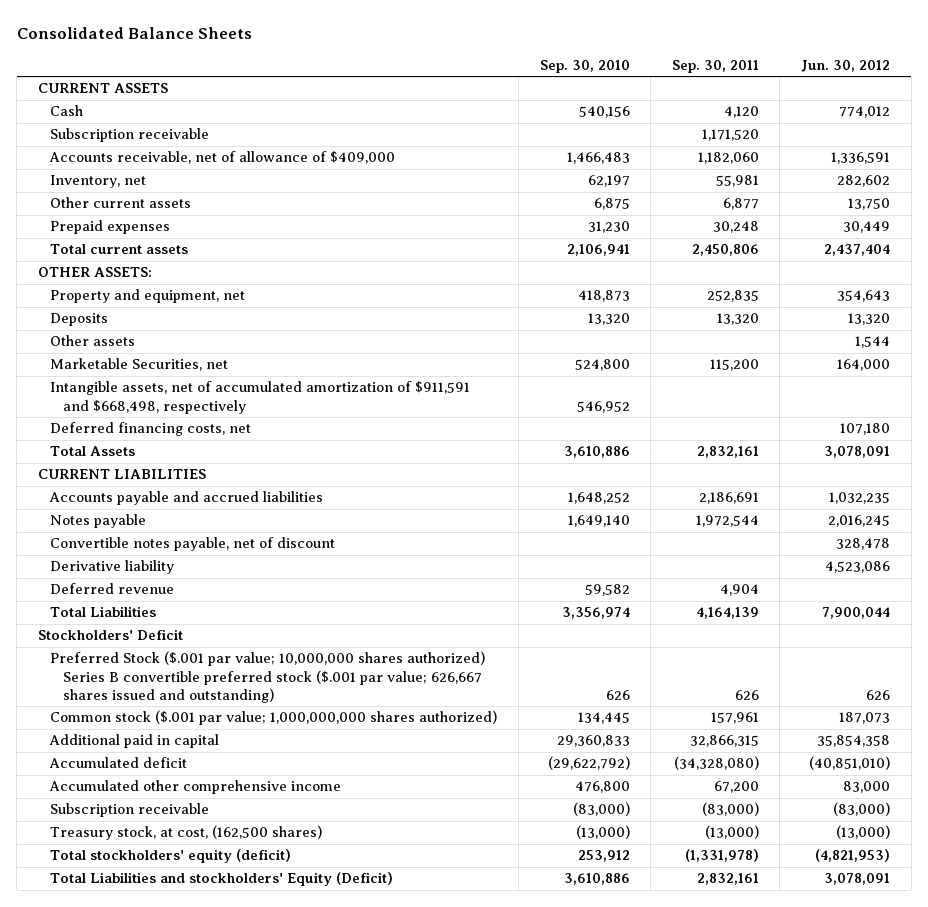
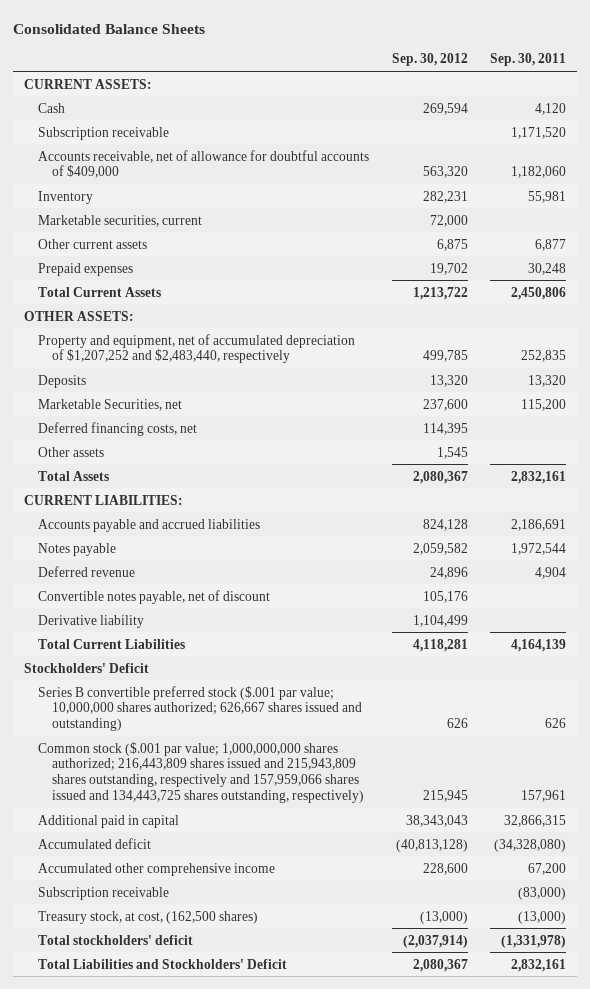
[539,59,630,73] Sep. 30, 2010 -> none
[800,59,890,72] Jun. 30, 2012 -> none
none -> [391,53,468,67] Sep. 30, 2012
[37,83,168,94] CURRENT ASSETS -> [23,78,152,89] CURRENT ASSETS:
[49,151,396,165] Accounts receivable, net of allowance of $409,000 -> [38,149,370,179] Accounts receivable, net of allowance for doubtful accounts of $409,000
[50,175,147,189] Inventory, net -> [38,190,94,204] Inventory
none -> [38,214,203,227] Marketable securities, current
[50,244,189,255] Total current assets -> [38,286,162,297] Total Current Assets
[50,289,246,304] Property and equipment, net -> [38,333,356,364] Property and equipment, net of accumulated depreciation of $1,207,252 and $2,483,440, respectively
[50,381,471,414] Intangible assets, net of accumulated amortization of $911,591 and $668,498, respectively -> none
[50,335,136,347] Other assets -> [38,446,105,457] Other assets
[37,469,206,480] CURRENT LIABILITIES -> [23,494,183,505] CURRENT LIABILITIES:
[50,583,175,595] Deferred revenue -> [38,565,136,577] Deferred revenue
[50,606,157,618] Total Liabilities -> [38,638,186,649] Total Current Liabilities
[50,651,486,703] Preferred Stock ($.001 par value; 10,000,000 shares authorized) Series B convertible preferred stock ($.001 par value; 626,667 shares issued and outstanding) -> [38,685,363,732] Series B convertible preferred stock ($.001 par value; 10,000,000 shares authorized; 626,667 shares issued and outstanding)
[50,710,498,726] Common stock ($.001 par value; 1,000,000,000 shares authorized) -> [38,741,365,803] Common stock ($.001 par value; 1,000,000,000 shares authorized; 216,443,809 shares issued and 215,943,809 shares outstanding, respectively and 157,959,066 shares issued and 134,443,725 shares outstanding, respectively)
[50,849,292,864] Total stockholders' equity (deficit) -> [38,934,194,945] Total stockholders' deficit
[50,872,394,887] Total Liabilities and stockholders' Equity (Deficit) -> [38,958,288,969] Total Liabilities and Stockholders' Deficit

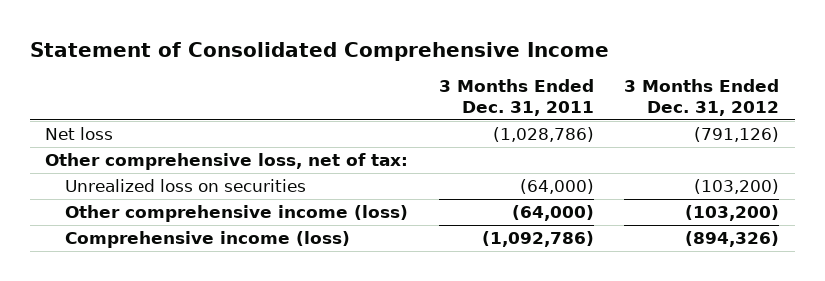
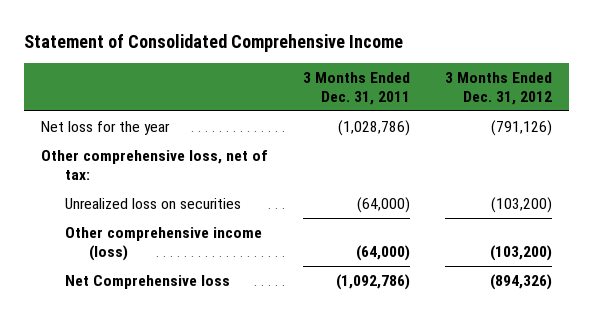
[45,127,114,141] Net loss -> [40,121,170,136] Net loss for the year
[64,231,350,249] Comprehensive income (loss) -> [65,275,231,290] Net Comprehensive loss

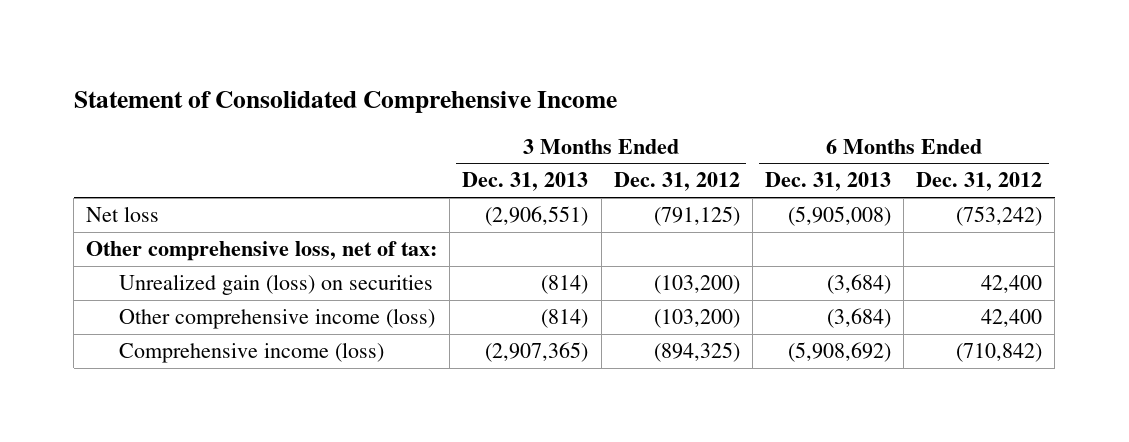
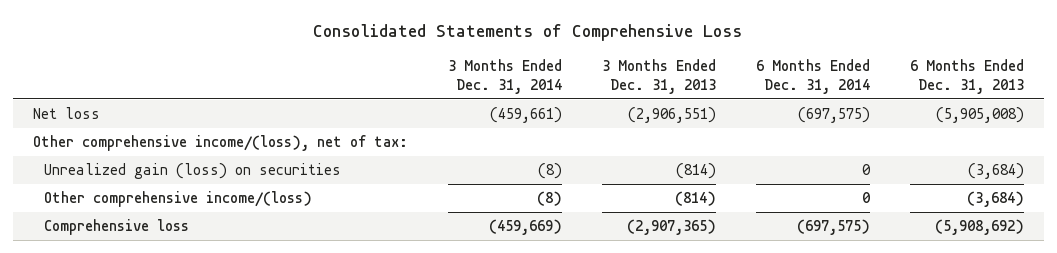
[73,90,617,113] Statement of Consolidated Comprehensive Income -> [313,23,743,41] Consolidated Statements of Comprehensive Loss
[613,172,740,192] Dec. 31, 2012 -> none
[916,172,1043,192] Dec. 31, 2012 -> none
none -> [447,58,562,95] 3 Months Ended Dec. 31, 2014
none -> [755,58,870,95] 6 Months Ended Dec. 31, 2014
[86,241,438,262] Other comprehensive loss, net of tax: -> [32,135,408,152] Other comprehensive income/(loss), net of tax:
[119,308,436,330] Other comprehensive income (loss) -> [44,191,313,208] Other comprehensive income/(loss)
[119,342,385,364] Comprehensive income (loss) -> [44,219,190,236] Comprehensive loss

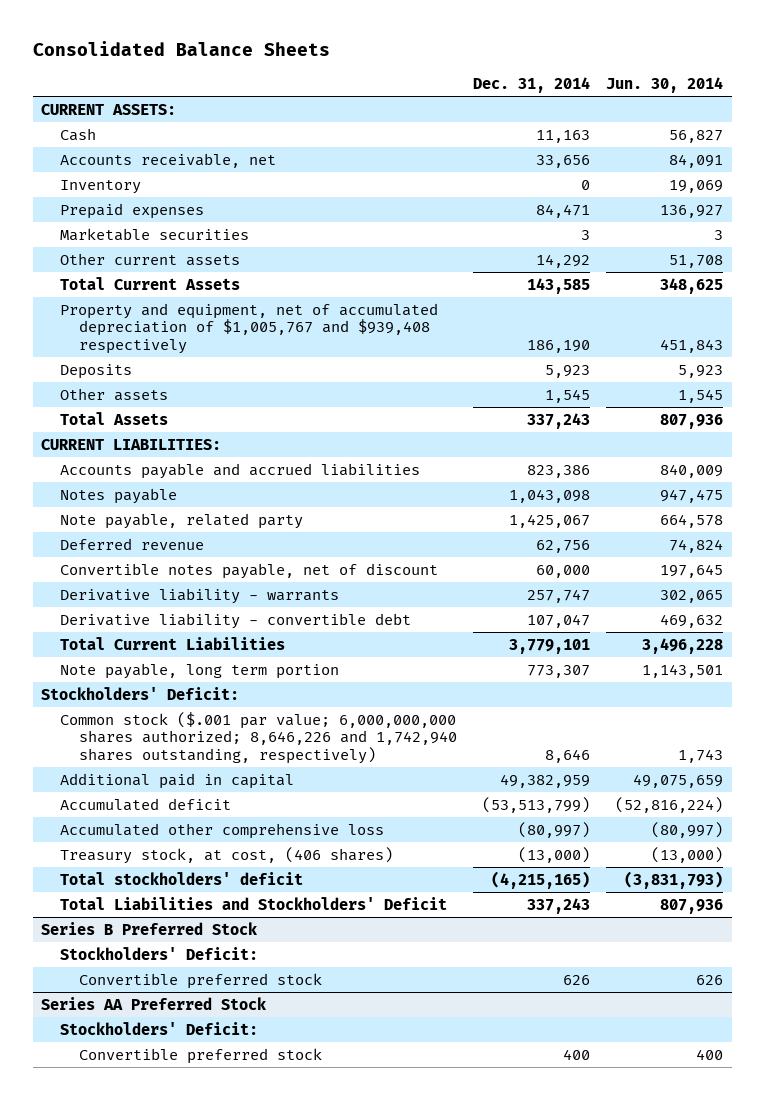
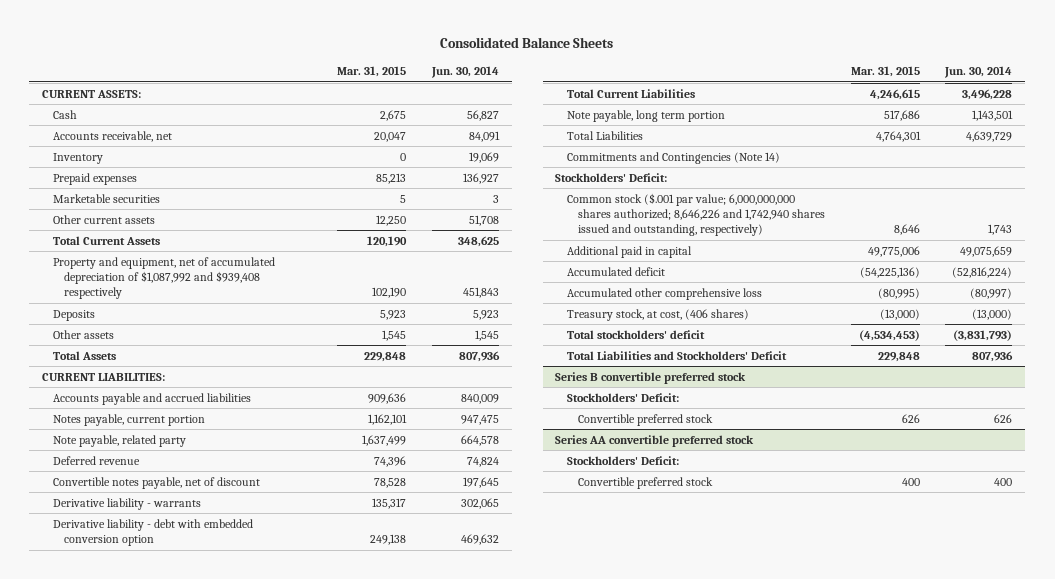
[472,77,590,94] Dec. 31, 2014 -> none
none -> [337,66,407,78] Mar. 31, 2015
[59,302,438,354] Property and equipment, net of accumulated depreciation of $1,005,767 and $939,408 respectively -> [53,256,276,300] Property and equipment, net of accumulated depreciation of $1,087,992 and $939,408 respectively
[59,487,177,504] Notes payable -> [53,413,206,426] Notes payable, current portion
[59,612,411,629] Derivative liability - convertible debt -> [53,518,254,547] Derivative liability - debt with embedded conversion option
none -> [566,130,643,140] Total Liabilities
none -> [566,151,780,164] Commitments and Contingencies (Note 14)
[59,711,457,764] Common stock ($.001 par value; 6,000,000,000 shares authorized; 8,646,226 and 1,742,940 shares outstanding, respectively) -> [566,192,825,237] Common stock ($.001 par value; 6,000,000,000 shares authorized; 8,646,226 and 1,742,940 shares issued and outstanding, respectively)
[41,921,259,935] Series B Preferred Stock -> [555,371,747,384] Series B convertible preferred stock
[41,996,268,1010] Series AA Preferred Stock -> [555,434,755,447] Series AA convertible preferred stock

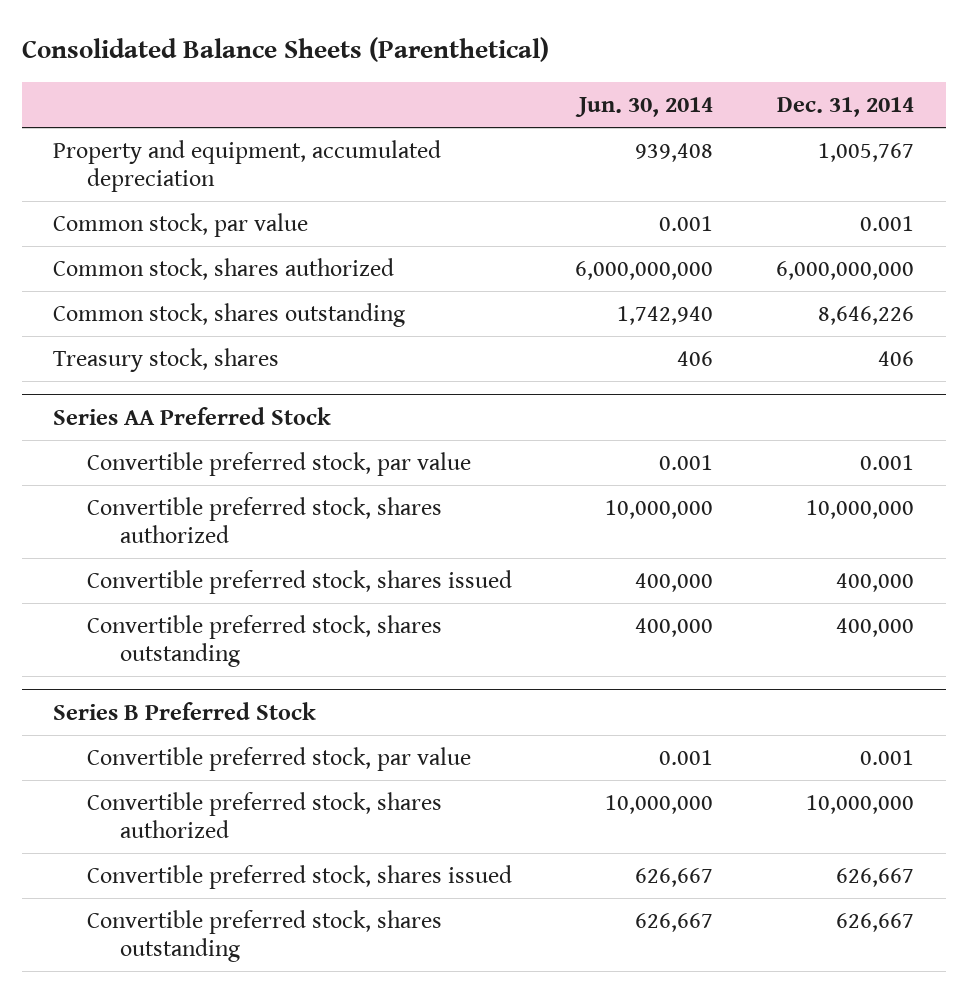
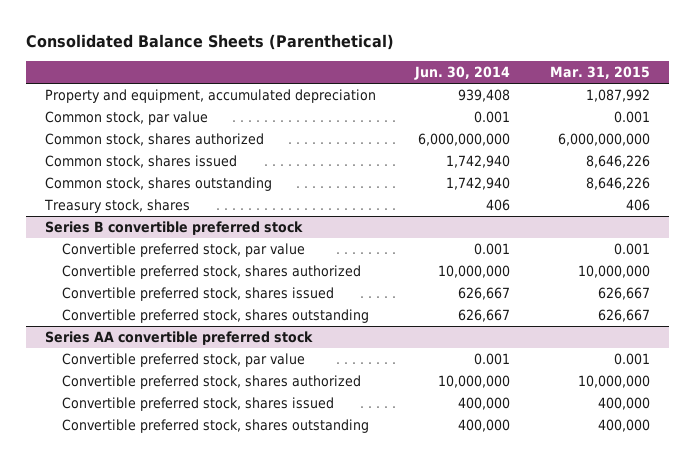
[777,96,915,117] Dec. 31, 2014 -> none
none -> [549,66,650,80] Mar. 31, 2015
none -> [45,154,238,168] Common stock, shares issued
[53,406,332,425] Series AA Preferred Stock -> none
[86,451,471,476] Convertible preferred stock, par value -> none
[86,496,442,543] Convertible preferred stock, shares authorized -> none
[86,569,512,594] Convertible preferred stock, shares issued -> none
[86,614,442,667] Convertible preferred stock, shares outstanding -> none
[53,701,317,720] Series B Preferred Stock -> [45,220,304,235] Series B convertible preferred stock
none -> [45,330,314,345] Series AA convertible preferred stock
none -> [62,352,306,367] Convertible preferred stock, par value
none -> [62,374,362,389] Convertible preferred stock, shares authorized
none -> [62,396,335,411] Convertible preferred stock, shares issued
none -> [62,418,370,433] Convertible preferred stock, shares outstanding

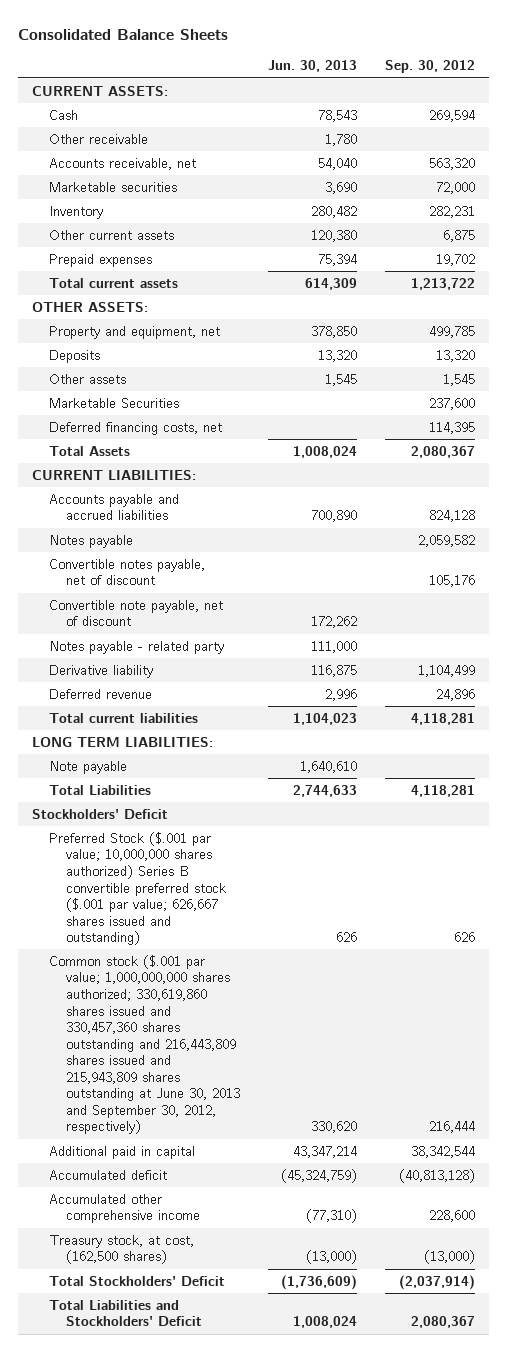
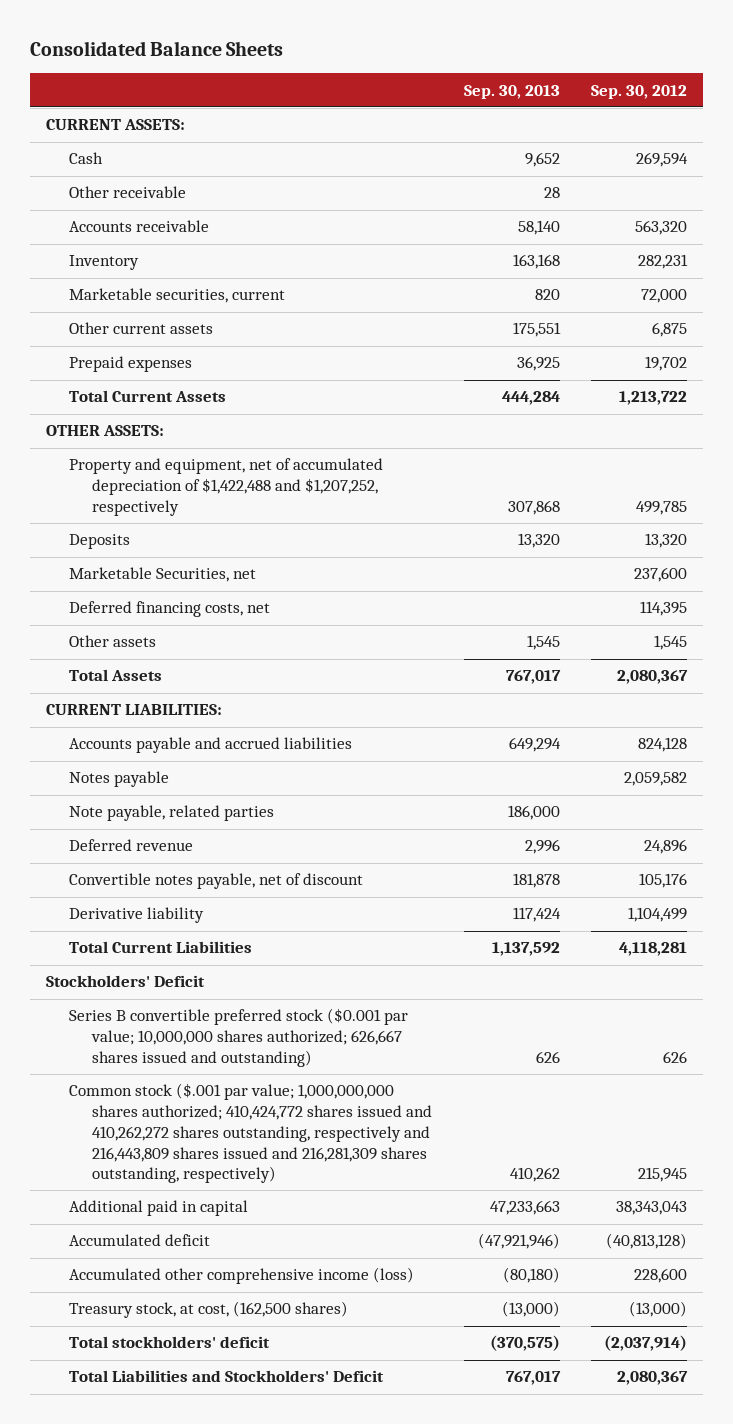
[268,60,358,73] Jun. 30, 2013 -> none
none -> [463,84,560,99] Sep. 30, 2013
[49,181,178,192] Marketable securities -> none
[49,157,197,170] Accounts receivable, net -> [69,220,210,233] Accounts receivable
none -> [69,288,286,304] Marketable securities, current
[49,277,179,288] Total current assets -> [69,390,227,403] Total Current Assets
[49,325,221,339] Property and equipment, net -> [69,458,384,516] Property and equipment, net of accumulated depreciation of $1,422,488 and $1,207,252, respectively
[49,397,180,408] Marketable Securities -> [69,567,257,583] Marketable Securities, net
[49,373,127,384] Other assets -> [69,635,157,648] Other assets
none -> [69,805,275,822] Note payable, related parties
[49,688,153,699] Deferred revenue -> [69,839,194,852] Deferred revenue
[49,599,224,627] Convertible note payable, net of discount -> none
[49,640,225,654] Notes payable - related party -> none
[32,736,214,747] LONG TERM LIABILITIES: -> none
[49,760,128,774] Note payable -> none
[49,784,152,795] Total Liabilities -> none
[49,712,199,723] Total current liabilities -> [69,941,253,954] Total Current Liabilities
[49,831,227,946] Preferred Stock ($.001 par value; 10,000,000 shares authorized) Series B convertible preferred stock ($.001 par value; 626,667 shares issued and outstanding) -> [69,1008,409,1067] Series B convertible preferred stock ($0.001 par value; 10,000,000 shares authorized; 626,667 shares issued and outstanding)
[49,954,241,1135] Common stock ($.001 par value; 1,000,000,000 shares authorized; 330,619,860 shares issued and 330,457,360 shares outstanding and 216,443,809 shares issued and 215,943,809 shares outstanding at June 30, 2013 and September 30, 2012, respectively) -> [69,1083,433,1184] Common stock ($.001 par value; 1,000,000,000 shares authorized; 410,424,772 shares issued and 410,262,272 shares outstanding, respectively and 216,443,809 shares issued and 216,281,309 shares outstanding, respectively)
[429,1121,476,1134] 216,444 -> [638,1167,688,1183] 215,945
[411,1145,476,1158] 38,342,544 -> [616,1201,688,1216] 38,343,043
[49,1193,201,1224] Accumulated other comprehensive income -> [69,1267,415,1285] Accumulated other comprehensive income (loss)
[49,1275,226,1286] Total Stockholders' Deficit -> [69,1336,271,1349] Total stockholders' deficit

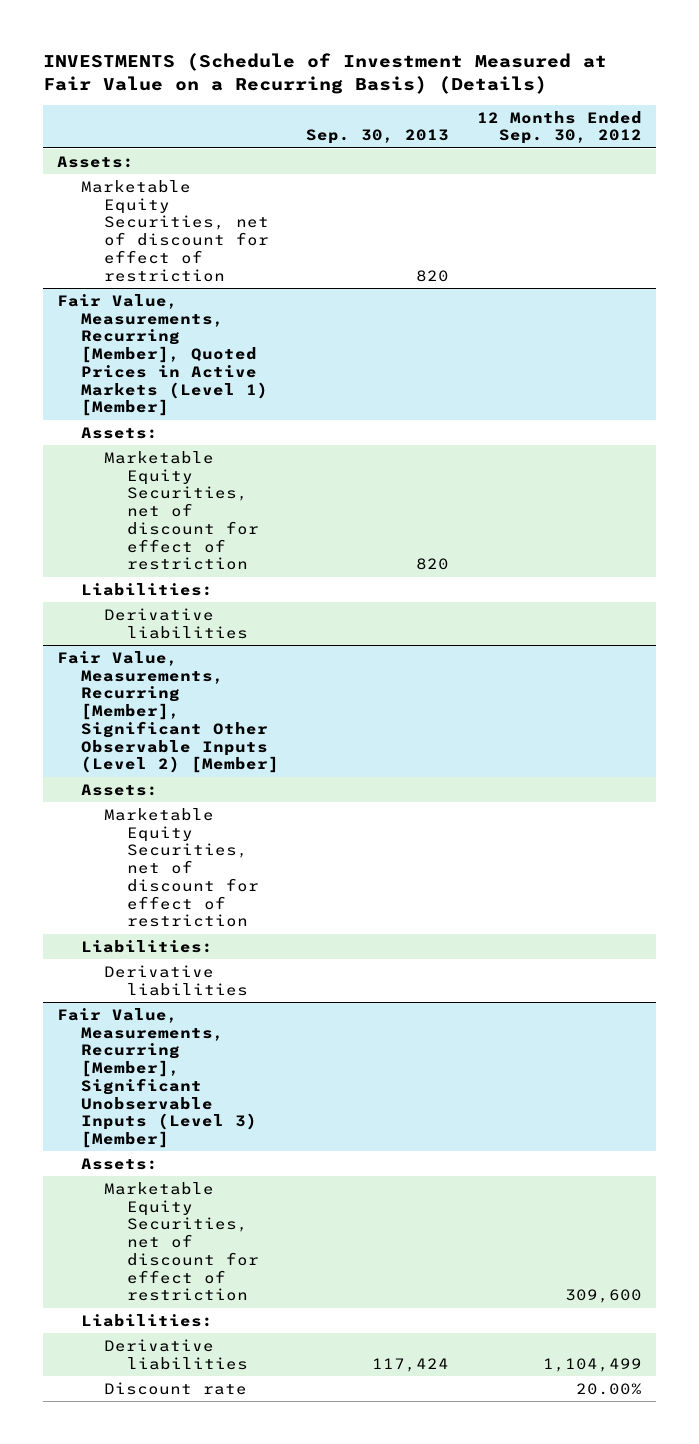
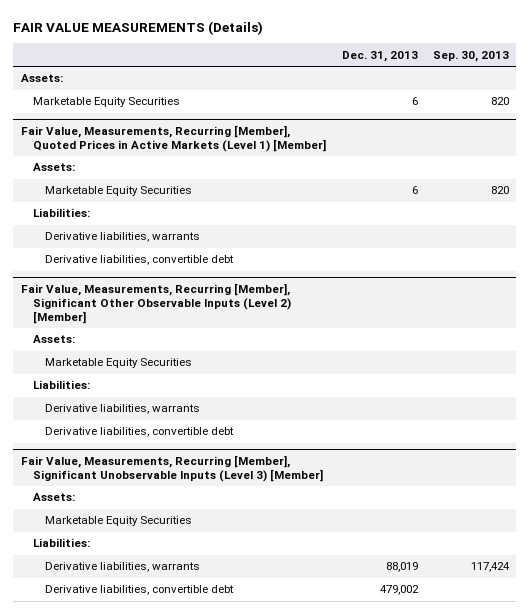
[43,52,608,94] INVESTMENTS (Schedule of Investment Measured at Fair Value on a Recurring Basis) (Details) -> [13,20,264,35] FAIR VALUE MEASUREMENTS (Details)
[477,110,643,145] 12 Months Ended Sep. 30, 2012 -> none
none -> [341,50,418,62] Dec. 31, 2013
[80,179,269,282] Marketable Equity Securities, net of discount for effect of restriction -> [33,97,181,108] Marketable Equity Securities
[103,450,260,571] Marketable Equity Securities, net of discount for effect of restriction -> [45,186,193,197] Marketable Equity Securities
[103,607,249,639] Derivative liabilities -> [45,232,201,243] Derivative liabilities, warrants
none -> [45,255,235,266] Derivative liabilities, convertible debt
[103,807,260,928] Marketable Equity Securities, net of discount for effect of restriction -> [45,358,193,369] Marketable Equity Securities
[103,964,249,996] Derivative liabilities -> [45,404,201,415] Derivative liabilities, warrants
none -> [45,427,235,438] Derivative liabilities, convertible debt
[103,1181,260,1302] Marketable Equity Securities, net of discount for effect of restriction -> [45,516,193,527] Marketable Equity Securities
[103,1381,247,1395] Discount rate -> none
[103,1338,249,1370] Derivative liabilities -> [45,562,201,573] Derivative liabilities, warrants
none -> [45,585,235,596] Derivative liabilities, convertible debt

